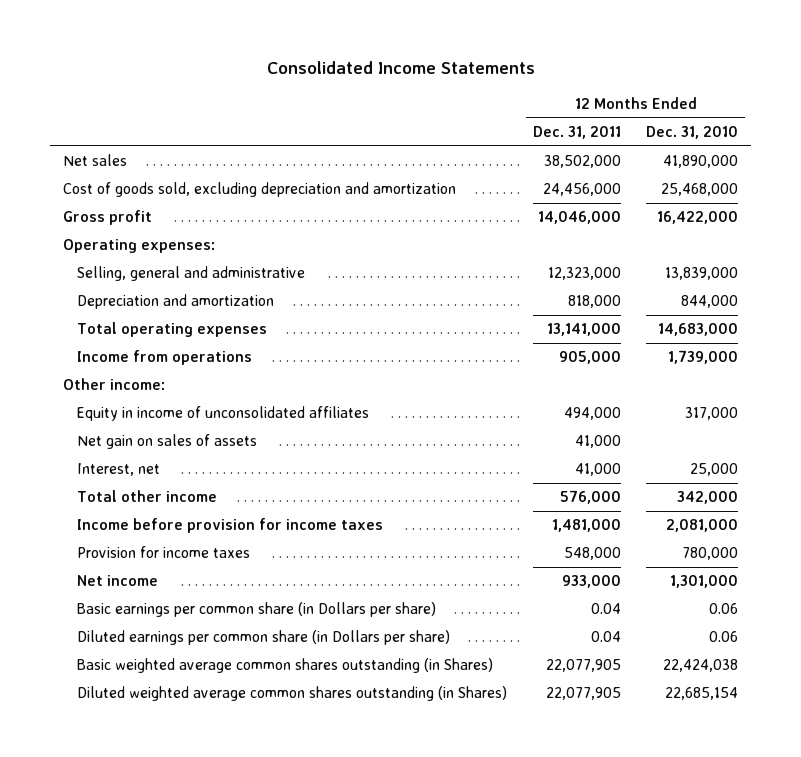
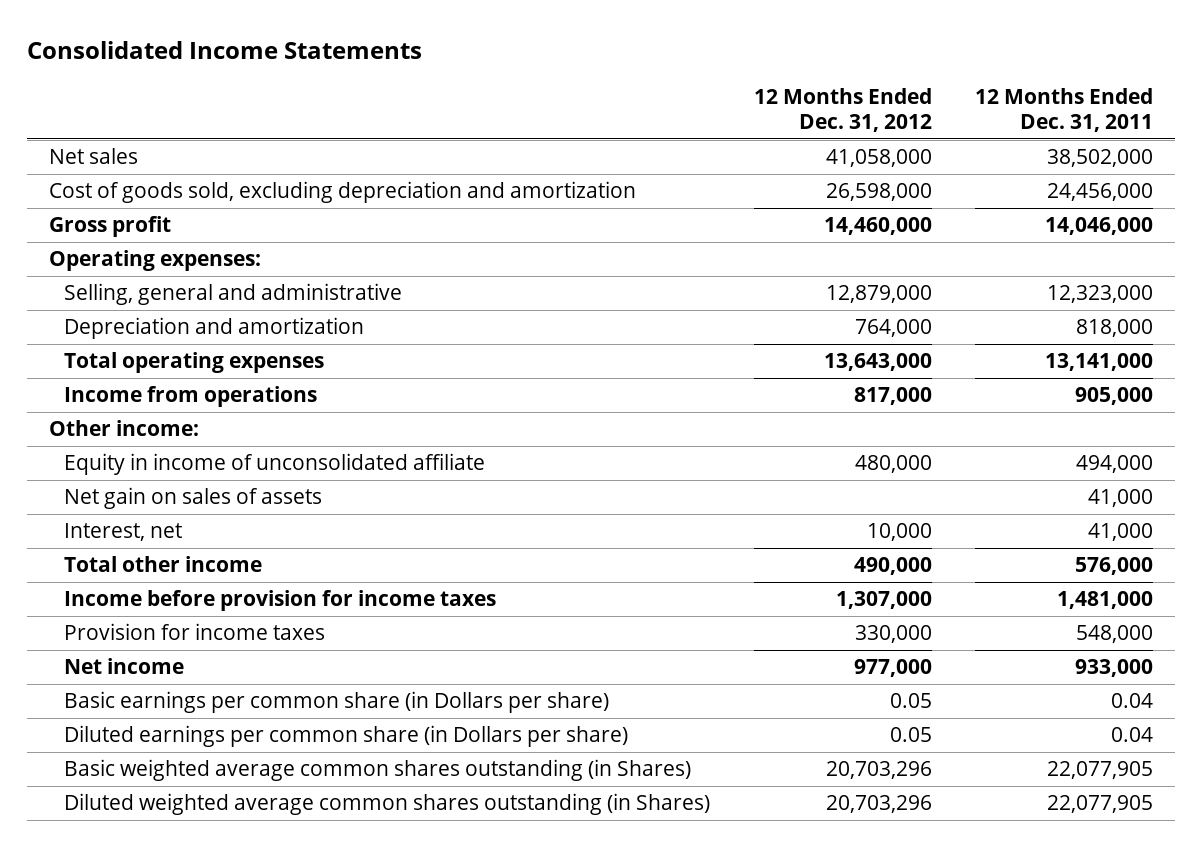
[646,126,739,140] Dec. 31, 2010 -> none
none -> [753,87,932,133] 12 Months Ended Dec. 31, 2012
[77,406,370,422] Equity in income of unconsolidated affiliates -> [64,453,486,476] Equity in income of unconsolidated affiliate

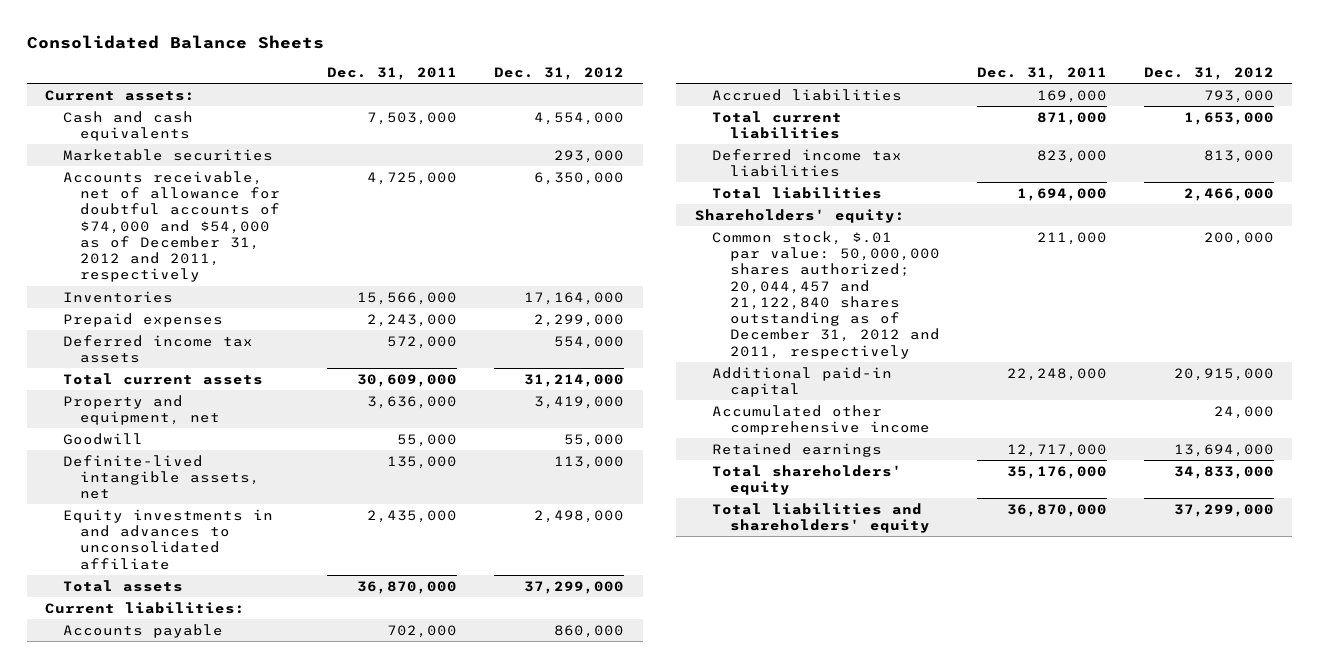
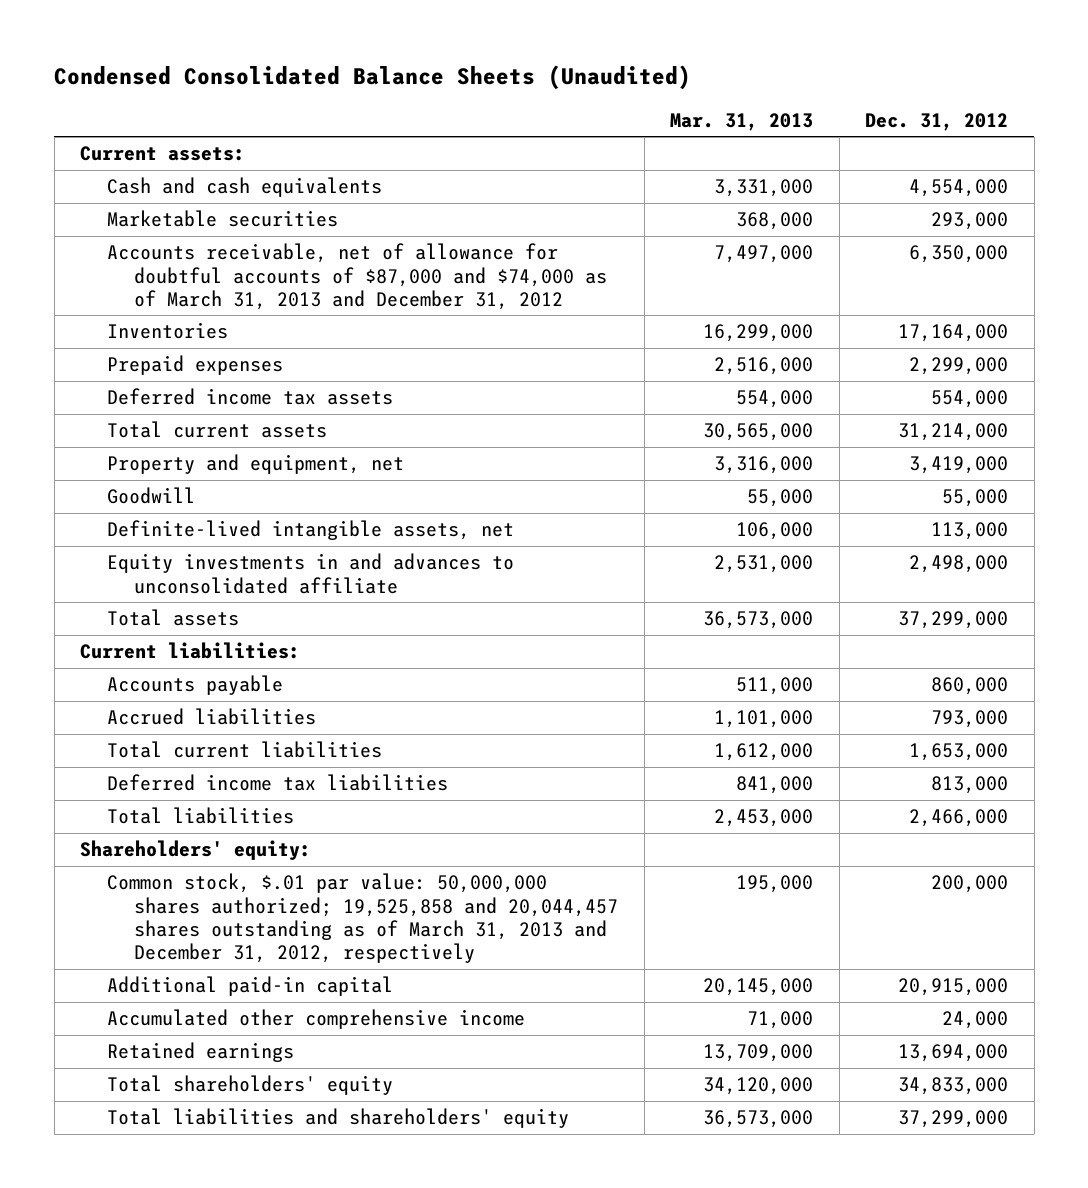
[26,34,324,49] Consolidated Balance Sheets -> [54,65,692,91] Condensed Consolidated Balance Sheets (Unaudited)
[327,67,458,81] Dec. 31, 2011 -> none
none -> [670,112,814,131] Mar. 31, 2013
[62,170,281,283] Accounts receivable, net of allowance for doubtful accounts of $74,000 and $54,000 as of December 31, 2012 and 2011, respectively -> [107,243,608,310] Accounts receivable, net of allowance for doubtful accounts of $87,000 and $74,000 as of March 31, 2013 and December 31, 2012
[712,230,940,359] Common stock, $.01 par value: 50,000,000 shares authorized; 20,044,457 and 21,122,840 shares outstanding as of December 31, 2012 and 2011, respectively -> [107,873,619,964] Common stock, $.01 par value: 50,000,000 shares authorized; 19,525,858 and 20,044,457 shares outstanding as of March 31, 2013 and December 31, 2012, respectively

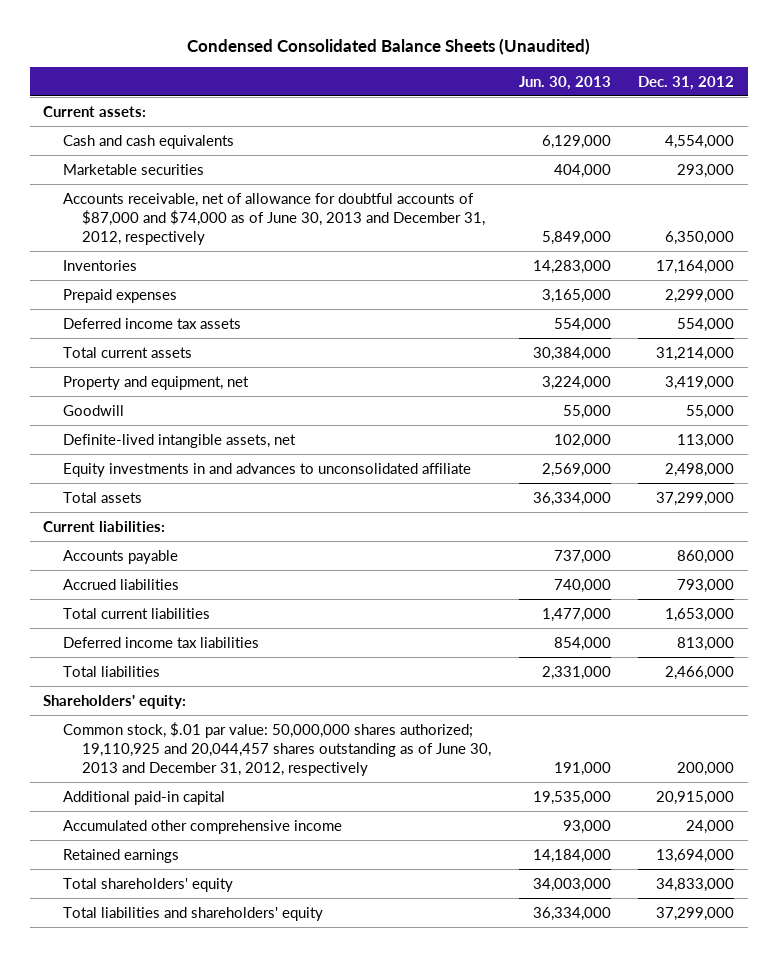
[670,112,814,131] Mar. 31, 2013 -> none
none -> [518,75,611,90] Jun. 30, 2013
[107,243,608,310] Accounts receivable, net of allowance for doubtful accounts of $87,000 and $74,000 as of March 31, 2013 and December 31, 2012 -> [62,192,486,245] Accounts receivable, net of allowance for doubtful accounts of $87,000 and $74,000 as of June 30, 2013 and December 31, 2012, respectively
[107,873,619,964] Common stock, $.01 par value: 50,000,000 shares authorized; 19,525,858 and 20,044,457 shares outstanding as of March 31, 2013 and December 31, 2012, respectively -> [62,721,492,776] Common stock, $.01 par value: 50,000,000 shares authorized; 19,110,925 and 20,044,457 shares outstanding as of June 30, 2013 and December 31, 2012, respectively

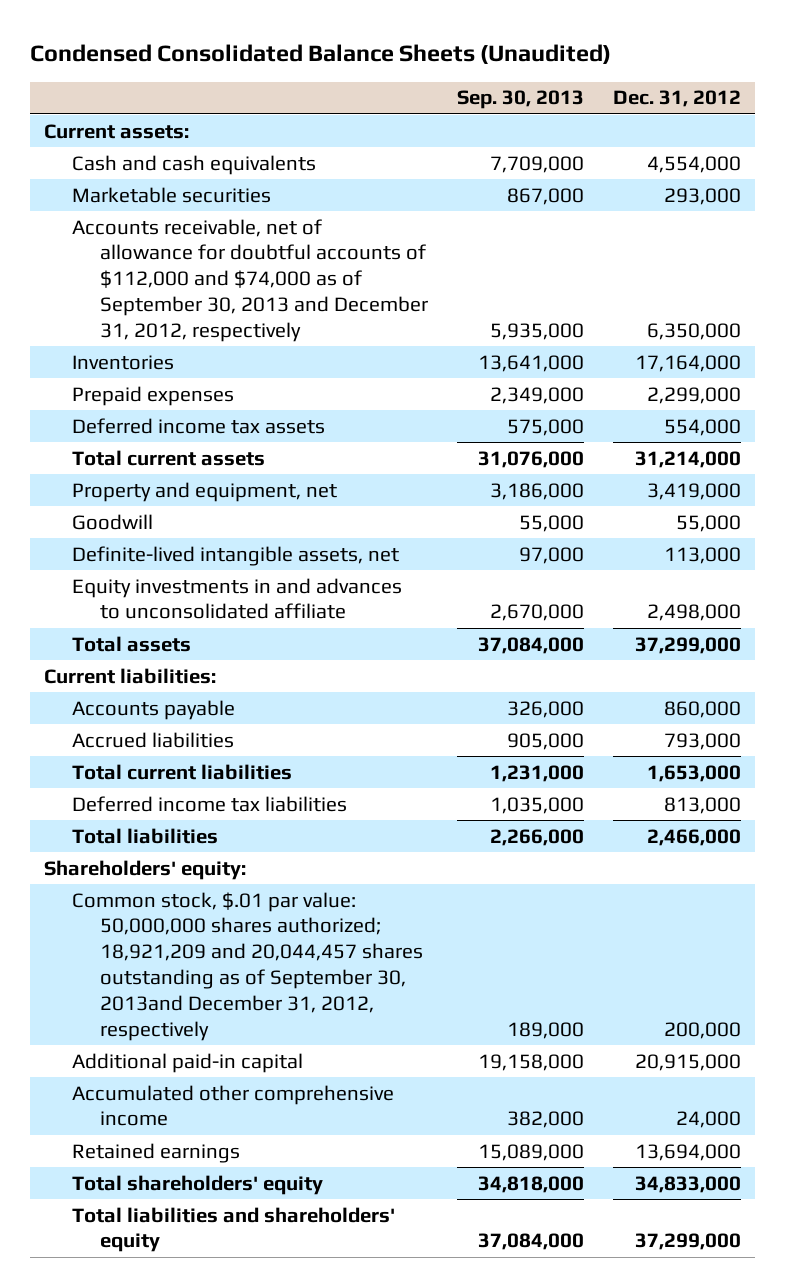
[518,75,611,90] Jun. 30, 2013 -> none
none -> [456,90,584,110] Sep. 30, 2013
[62,192,486,245] Accounts receivable, net of allowance for doubtful accounts of $87,000 and $74,000 as of June 30, 2013 and December 31, 2012, respectively -> [72,218,429,342] Accounts receivable, net of allowance for doubtful accounts of $112,000 and $74,000 as of September 30, 2013 and December 31, 2012, respectively
[62,721,492,776] Common stock, $.01 par value: 50,000,000 shares authorized; 19,110,925 and 20,044,457 shares outstanding as of June 30, 2013 and December 31, 2012, respectively -> [72,891,424,1041] Common stock, $.01 par value: 50,000,000 shares authorized; 18,921,209 and 20,044,457 shares outstanding as of September 30, 2013and December 31, 2012, respectively

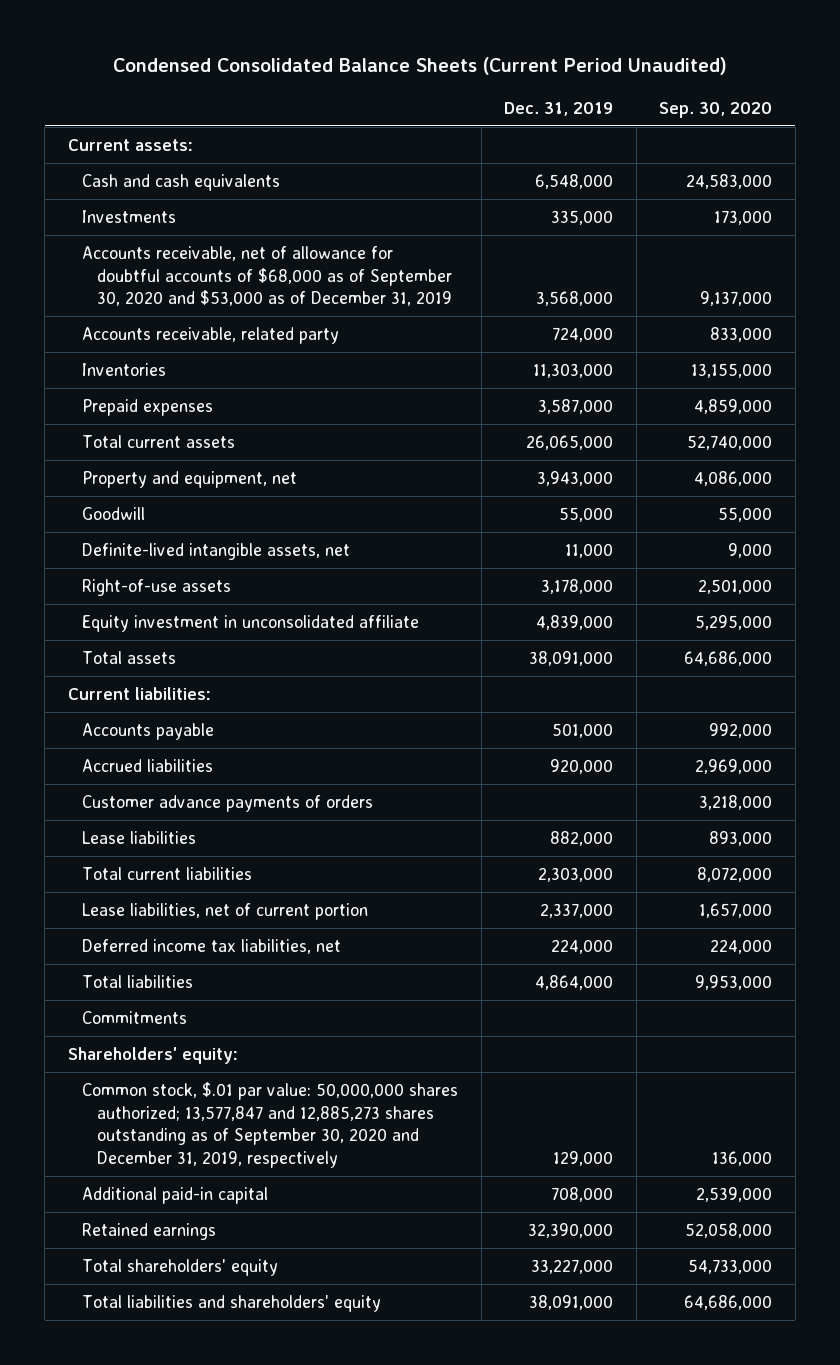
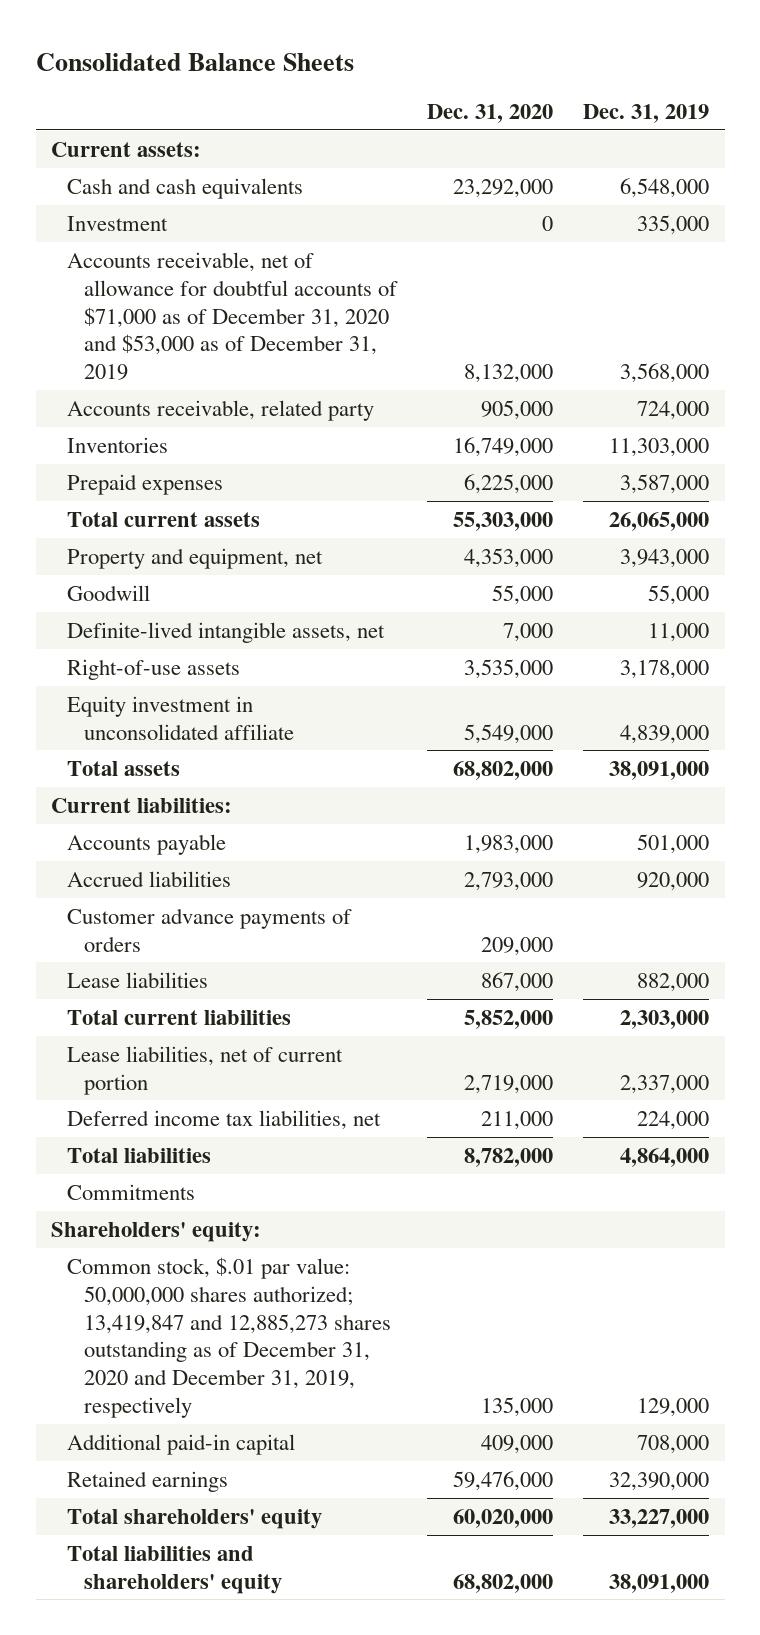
[112,57,727,76] Condensed Consolidated Balance Sheets (Current Period Unaudited) -> [35,52,354,71] Consolidated Balance Sheets
[659,101,773,118] Sep. 30, 2020 -> none
none -> [427,103,554,123] Dec. 31, 2020
[82,210,177,224] Investments -> [67,215,169,231] Investment
[82,246,452,307] Accounts receivable, net of allowance for doubtful accounts of $68,000 as of September 30, 2020 and $53,000 as of December 31, 2019 -> [67,251,398,381] Accounts receivable, net of allowance for doubtful accounts of $71,000 as of December 31, 2020 and $53,000 as of December 31, 2019
[82,1082,459,1168] Common stock, $.01 par value: 50,000,000 shares authorized; 13,577,847 and 12,885,273 shares outstanding as of September 30, 2020 and December 31, 2019, respectively -> [67,1256,391,1419] Common stock, $.01 par value: 50,000,000 shares authorized; 13,419,847 and 12,885,273 shares outstanding as of December 31, 2020 and December 31, 2019, respectively

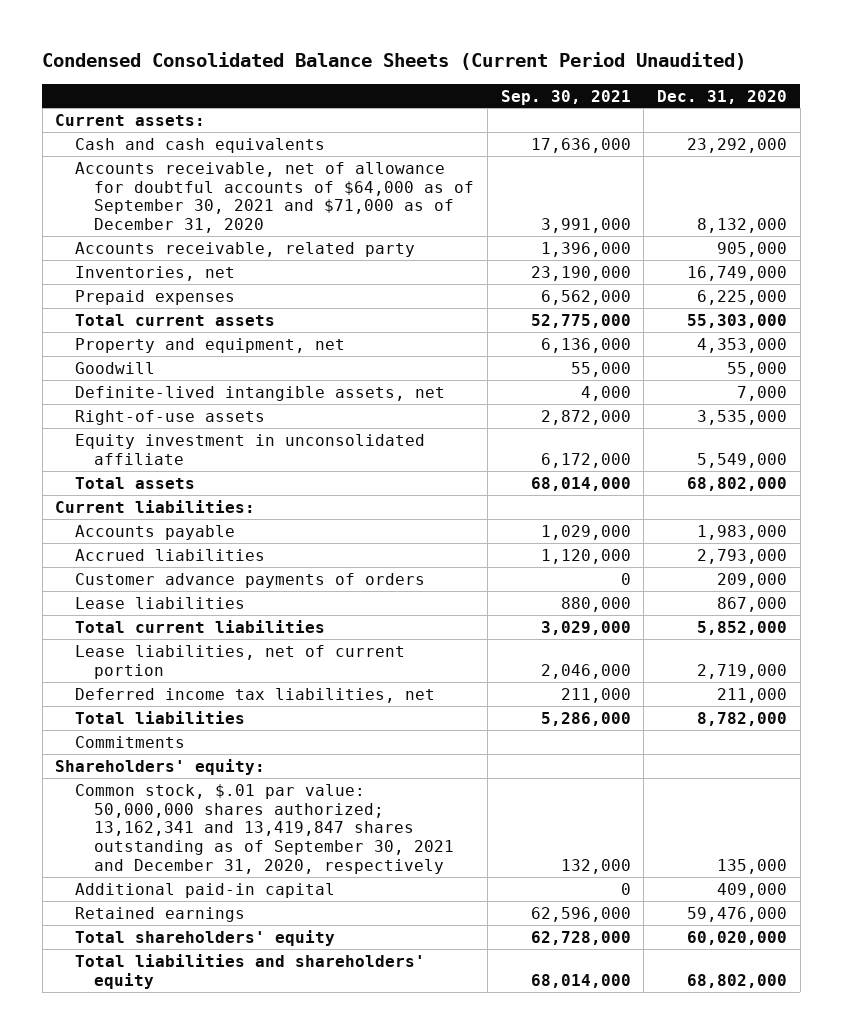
[35,52,354,71] Consolidated Balance Sheets -> [42,52,747,71] Condensed Consolidated Balance Sheets (Current Period Unaudited)
[583,103,710,123] Dec. 31, 2019 -> none
none -> [500,89,631,105] Sep. 30, 2021
[67,215,169,231] Investment -> none
[67,251,398,381] Accounts receivable, net of allowance for doubtful accounts of $71,000 as of December 31, 2020 and $53,000 as of December 31, 2019 -> [74,161,475,234] Accounts receivable, net of allowance for doubtful accounts of $64,000 as of September 30, 2021 and $71,000 as of December 31, 2020
[67,436,169,453] Inventories -> [74,265,235,281] Inventories, net
[67,1256,391,1419] Common stock, $.01 par value: 50,000,000 shares authorized; 13,419,847 and 12,885,273 shares outstanding as of December 31, 2020 and December 31, 2019, respectively -> [74,783,455,874] Common stock, $.01 par value: 50,000,000 shares authorized; 13,162,341 and 13,419,847 shares outstanding as of September 30, 2021 and December 31, 2020, respectively

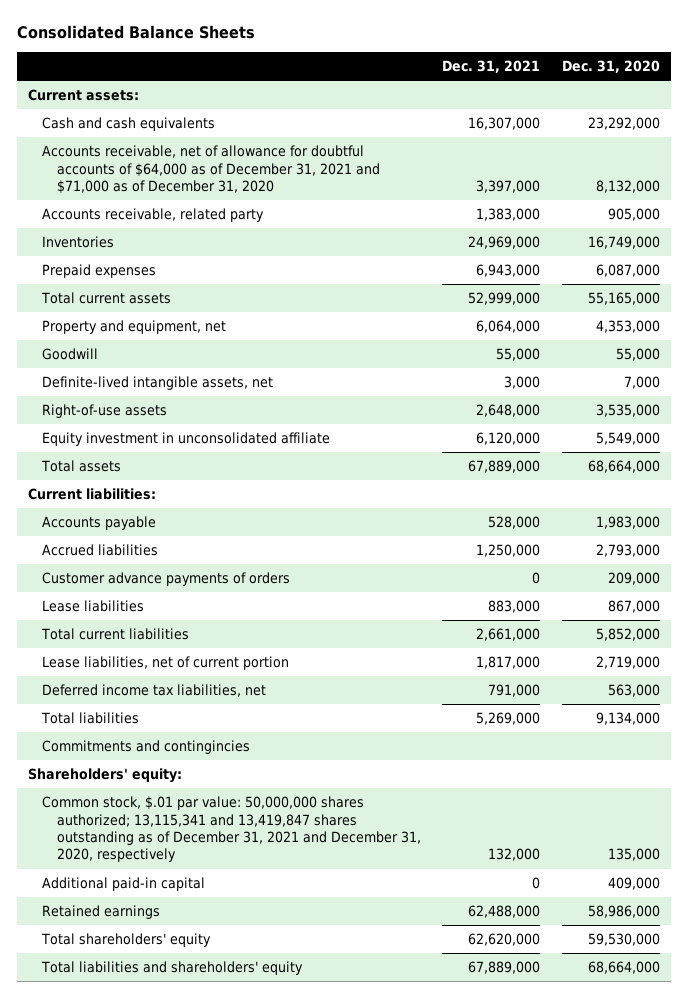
[42,52,747,71] Condensed Consolidated Balance Sheets (Current Period Unaudited) -> [16,25,255,40] Consolidated Balance Sheets
[500,89,631,105] Sep. 30, 2021 -> none
none -> [442,60,541,74] Dec. 31, 2021
[74,161,475,234] Accounts receivable, net of allowance for doubtful accounts of $64,000 as of September 30, 2021 and $71,000 as of December 31, 2020 -> [42,145,380,194] Accounts receivable, net of allowance for doubtful accounts of $64,000 as of December 31, 2021 and $71,000 as of December 31, 2020
[74,265,235,281] Inventories, net -> [42,236,115,249] Inventories
[696,289,787,305] 6,225,000 -> [596,264,661,278] 6,087,000
[686,313,787,328] 55,303,000 -> [588,292,661,306] 55,165,000
[686,476,787,491] 68,802,000 -> [588,460,661,474] 68,664,000
[716,687,787,703] 211,000 -> [608,684,661,698] 563,000
[696,711,787,726] 8,782,000 -> [596,712,661,726] 9,134,000
[74,735,185,748] Commitments -> [42,740,251,755] Commitments and contingincies
[74,783,455,874] Common stock, $.01 par value: 50,000,000 shares authorized; 13,162,341 and 13,419,847 shares outstanding as of September 30, 2021 and December 31, 2020, respectively -> [42,796,421,863] Common stock, $.01 par value: 50,000,000 shares authorized; 13,115,341 and 13,419,847 shares outstanding as of December 31, 2021 and December 31, 2020, respectively
[686,906,787,922] 59,476,000 -> [588,905,661,919] 58,986,000
[686,930,787,945] 60,020,000 -> [588,933,661,947] 59,530,000
[686,973,787,988] 68,802,000 -> [588,961,661,975] 68,664,000

